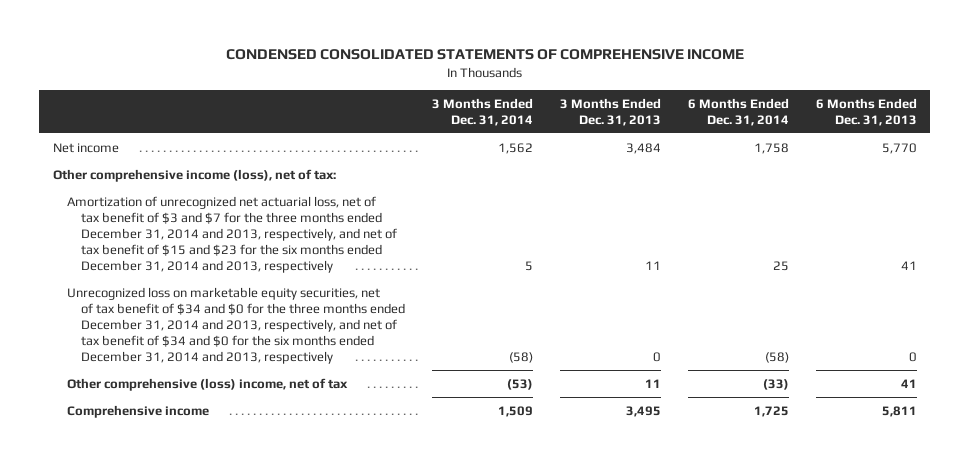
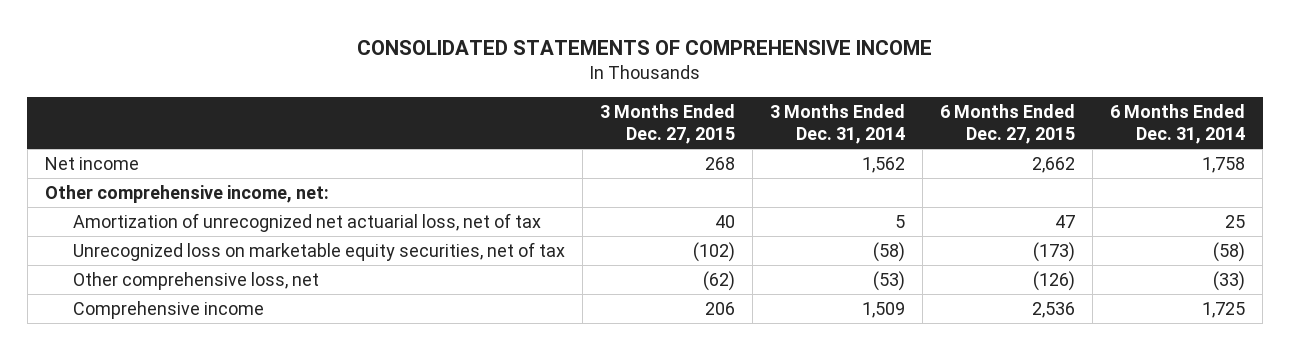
[225,49,744,61] CONDENSED CONSOLIDATED STATEMENTS OF COMPREHENSIVE INCOME -> [356,40,932,56] CONSOLIDATED STATEMENTS OF COMPREHENSIVE INCOME
[559,97,661,126] 3 Months Ended Dec. 31, 2013 -> none
[815,97,917,126] 6 Months Ended Dec. 31, 2013 -> none
none -> [600,104,736,144] 3 Months Ended Dec. 27, 2015
none -> [940,104,1076,144] 6 Months Ended Dec. 27, 2015
[52,168,336,182] Other comprehensive income (loss), net of tax: -> [44,184,329,203] Other comprehensive income, net:
[66,195,397,274] Amortization of unrecognized net actuarial loss, net of tax benefit of $3 and $7 for the three months ended December 31, 2014 and 2013, respectively, and net of tax benefit of $15 and $23 for the six months ended December 31, 2014 and 2013, respectively -> [73,212,542,232] Amortization of unrecognized net actuarial loss, net of tax
[66,286,405,365] Unrecognized loss on marketable equity securities, net of tax benefit of $34 and $0 for the three months ended December 31, 2014 and 2013, respectively, and net of tax benefit of $34 and $0 for the six months ended December 31, 2014 and 2013, respectively -> [73,241,566,261] Unrecognized loss on marketable equity securities, net of tax
[66,377,348,391] Other comprehensive (loss) income, net of tax -> [73,271,320,290] Other comprehensive loss, net

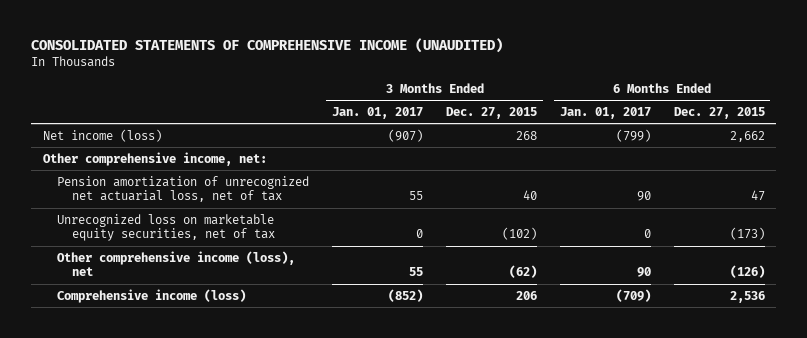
[356,40,932,56] CONSOLIDATED STATEMENTS OF COMPREHENSIVE INCOME -> [31,37,504,53] CONSOLIDATED STATEMENTS OF COMPREHENSIVE INCOME (UNAUDITED)
[770,104,906,144] 3 Months Ended Dec. 31, 2014 -> none
[1110,104,1246,144] 6 Months Ended Dec. 31, 2014 -> none
none -> [332,107,424,120] Jan. 01, 2017
none -> [559,107,651,120] Jan. 01, 2017
[44,156,139,170] Net income -> [42,128,162,142] Net income (loss)
[73,212,542,232] Amortization of unrecognized net actuarial loss, net of tax -> [57,175,310,203] Pension amortization of unrecognized net actuarial loss, net of tax
[73,271,320,290] Other comprehensive loss, net -> [57,250,296,277] Other comprehensive income (loss), net
[73,300,265,319] Comprehensive income -> [57,288,247,303] Comprehensive income (loss)

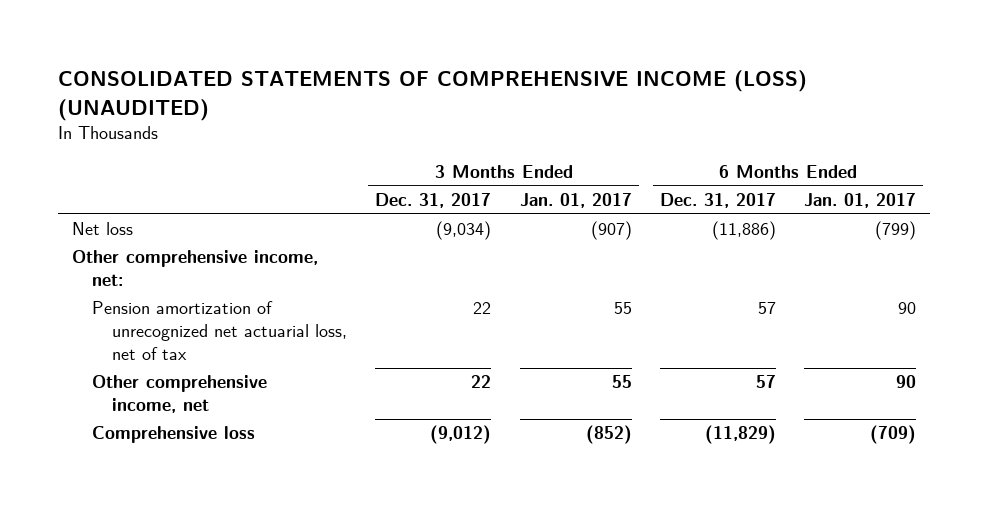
[31,37,504,53] CONSOLIDATED STATEMENTS OF COMPREHENSIVE INCOME (UNAUDITED) -> [58,70,808,121] CONSOLIDATED STATEMENTS OF COMPREHENSIVE INCOME (LOSS) (UNAUDITED)
[445,107,537,120] Dec. 27, 2015 -> none
[673,107,765,120] Dec. 27, 2015 -> none
none -> [375,193,492,209] Dec. 31, 2017
none -> [660,193,777,209] Dec. 31, 2017
[42,128,162,142] Net income (loss) -> [72,222,134,236] Net loss
[57,213,275,242] Unrecognized loss on marketable equity securities, net of tax -> none
[57,250,296,277] Other comprehensive income (loss), net -> [92,375,268,414] Other comprehensive income, net
[57,288,247,303] Comprehensive income (loss) -> [92,426,256,444] Comprehensive loss

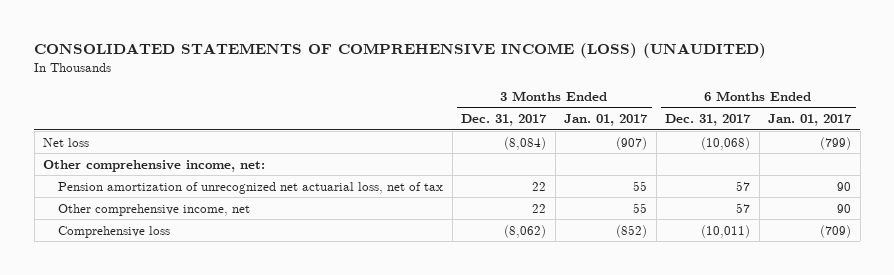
[436,221,492,241] (9,034) -> [504,136,547,150] (8,084)
[712,221,777,241] (11,886) -> [701,136,751,150] (10,068)
[430,425,492,445] (9,012) -> [504,224,547,238] (8,062)
[705,425,777,445] (11,829) -> [701,224,751,238] (10,011)

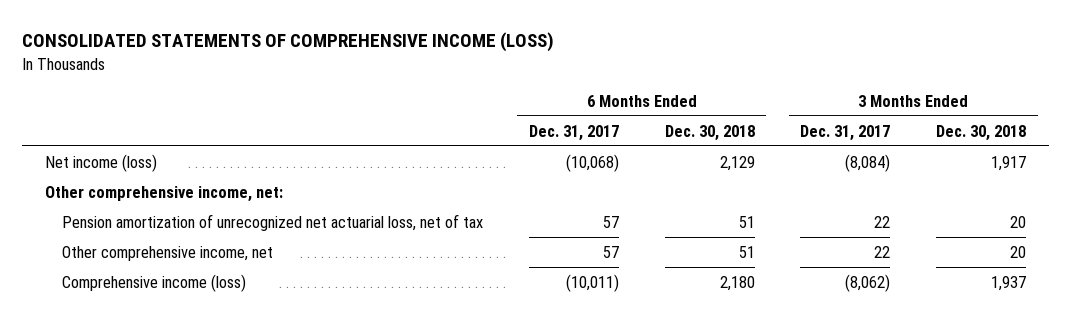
[34,43,767,59] CONSOLIDATED STATEMENTS OF COMPREHENSIVE INCOME (LOSS) (UNAUDITED) -> [21,32,554,53] CONSOLIDATED STATEMENTS OF COMPREHENSIVE INCOME (LOSS)
[564,114,649,127] Jan. 01, 2017 -> none
[768,114,853,127] Jan. 01, 2017 -> none
none -> [664,124,755,141] Dec. 30, 2018
none -> [936,124,1027,141] Dec. 30, 2018
[43,137,90,147] Net loss -> [44,153,157,172] Net income (loss)
[58,225,171,238] Comprehensive loss -> [61,273,246,292] Comprehensive income (loss)

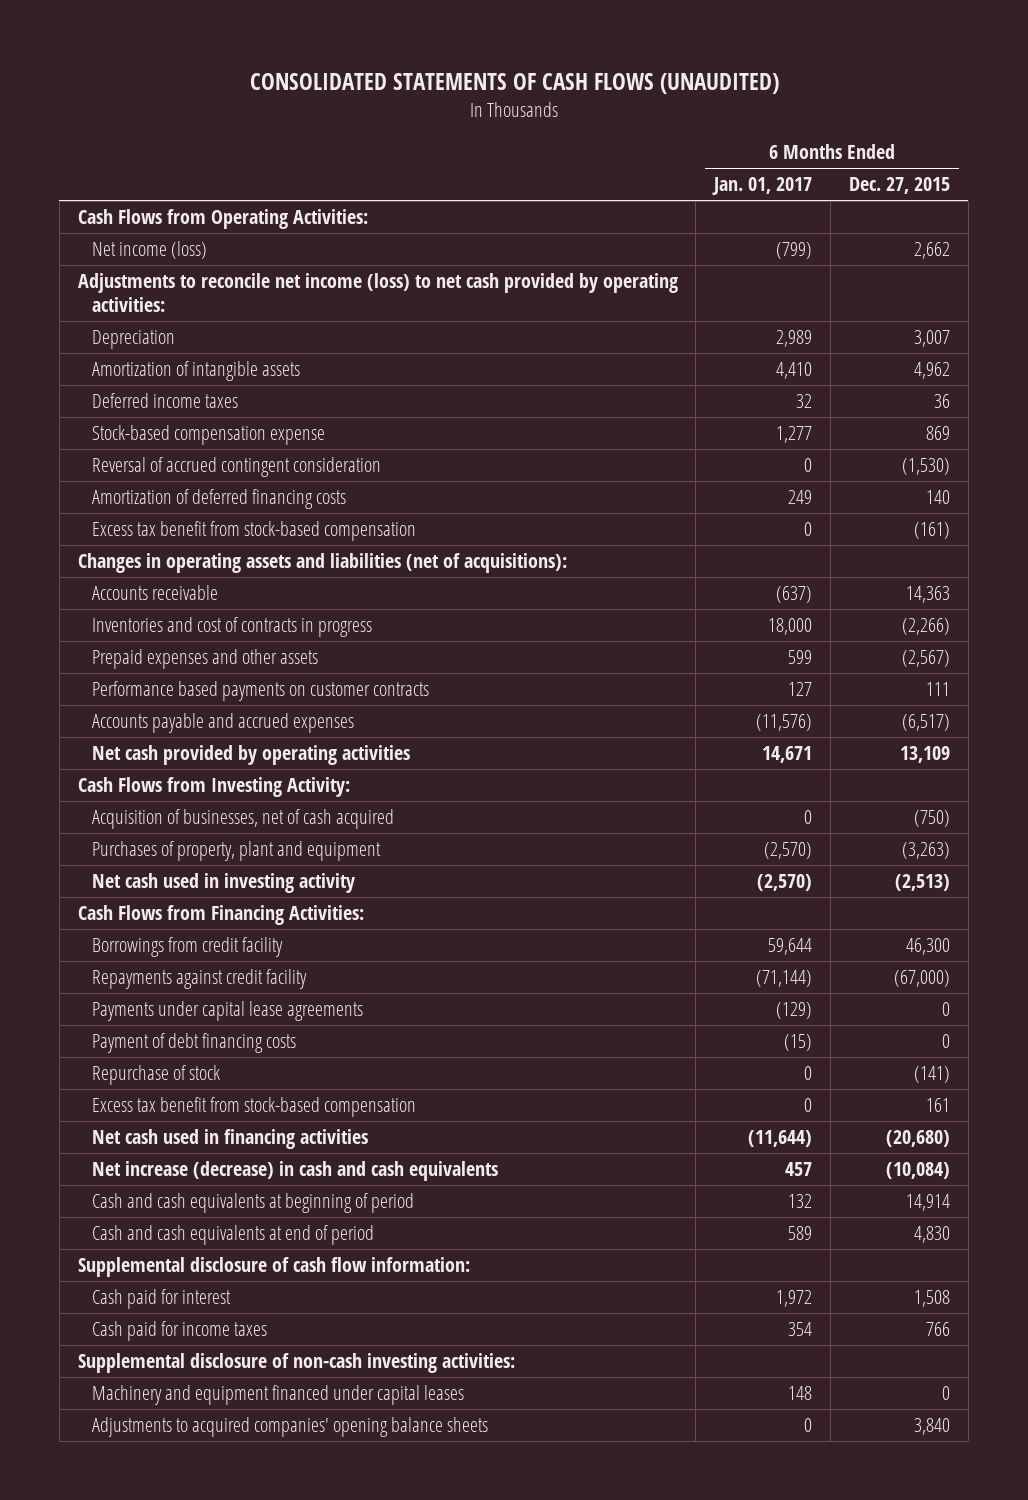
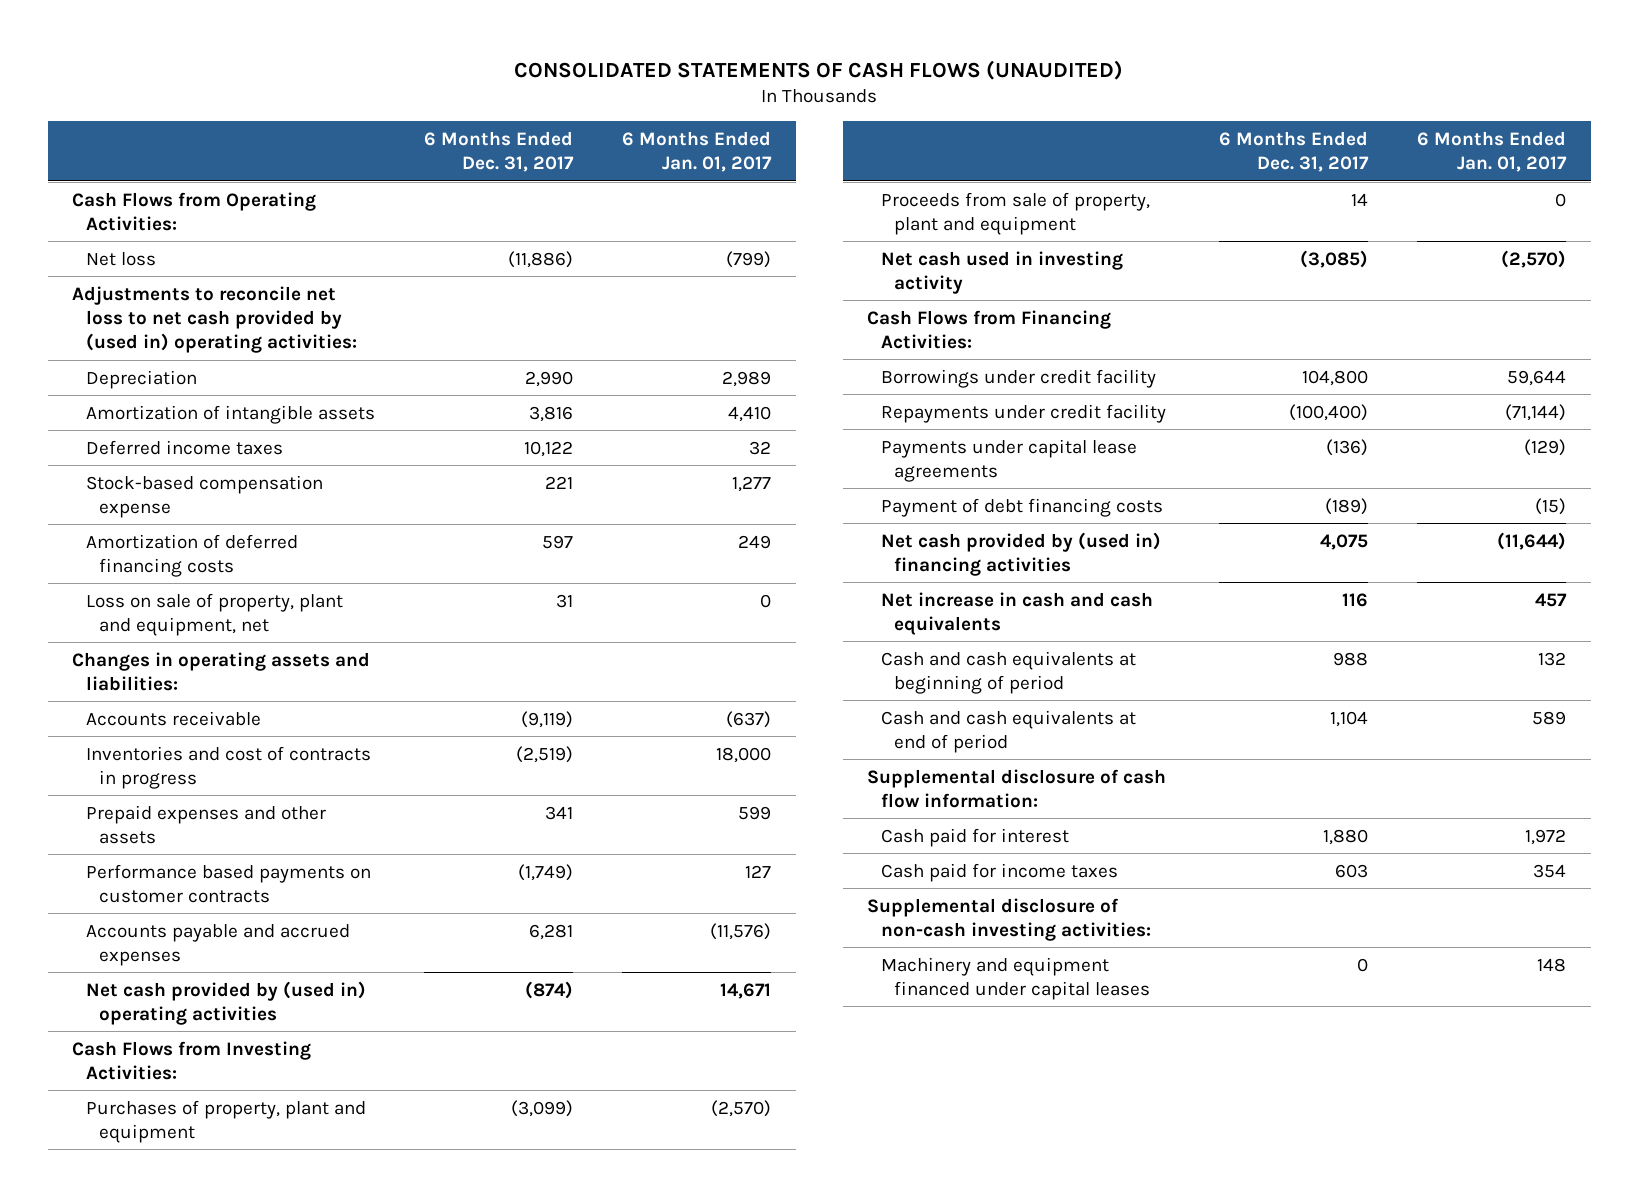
[848,177,950,195] Dec. 27, 2015 -> none
none -> [423,130,574,172] 6 Months Ended Dec. 31, 2017
[91,240,207,259] Net income (loss) -> [85,251,156,266] Net loss
[77,272,678,313] Adjustments to reconcile net income (loss) to net cash provided by operating activities: -> [72,285,357,354] Adjustments to reconcile net loss to net cash provided by (used in) operating activities:
[91,456,381,477] Reversal of accrued contingent consideration -> none
[91,520,416,541] Excess tax benefit from stock-based compensation -> none
none -> [85,592,343,636] Loss on sale of property, plant and equipment, net
[77,552,567,573] Changes in operating assets and liabilities (net of acquisitions): -> [72,651,371,691] Changes in operating assets and liabilities:
[91,808,394,829] Acquisition of businesses, net of cash acquired -> none
[91,744,410,765] Net cash provided by operating activities -> [85,980,366,1025] Net cash provided by (used in) operating activities
[77,776,350,797] Cash Flows from Investing Activity: -> [72,1040,312,1080] Cash Flows from Investing Activities:
none -> [880,191,1150,235] Proceeds from sale of property, plant and equipment
[91,936,283,957] Borrowings from credit facility -> [880,368,1156,388] Borrowings under credit facility
[91,968,307,989] Repayments against credit facility -> [880,403,1166,423] Repayments under credit facility
[91,1064,220,1085] Repurchase of stock -> none
[91,1096,416,1117] Excess tax benefit from stock-based compensation -> none
[91,1128,368,1149] Net cash used in financing activities -> [880,531,1161,576] Net cash provided by (used in) financing activities
[91,1160,498,1181] Net increase (decrease) in cash and cash equivalents -> [880,591,1153,635] Net increase in cash and cash equivalents
[91,1416,488,1437] Adjustments to acquired companies' opening balance sheets -> none

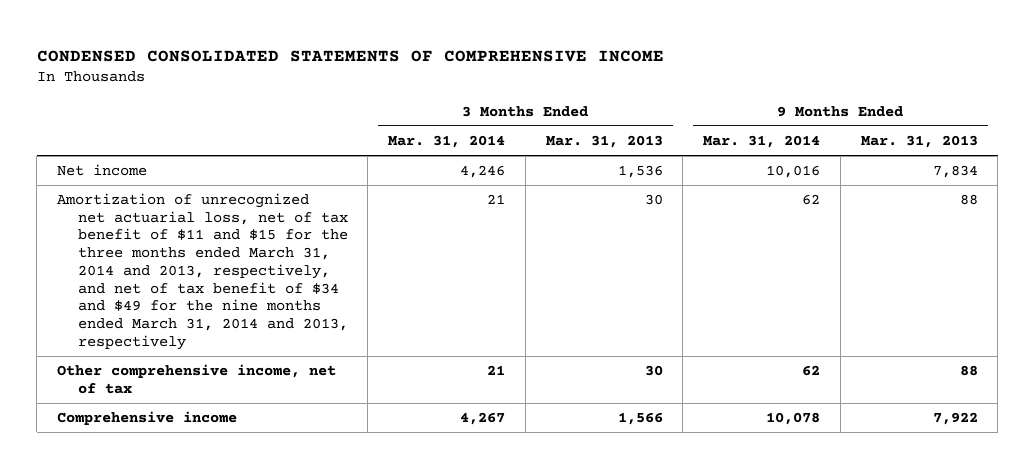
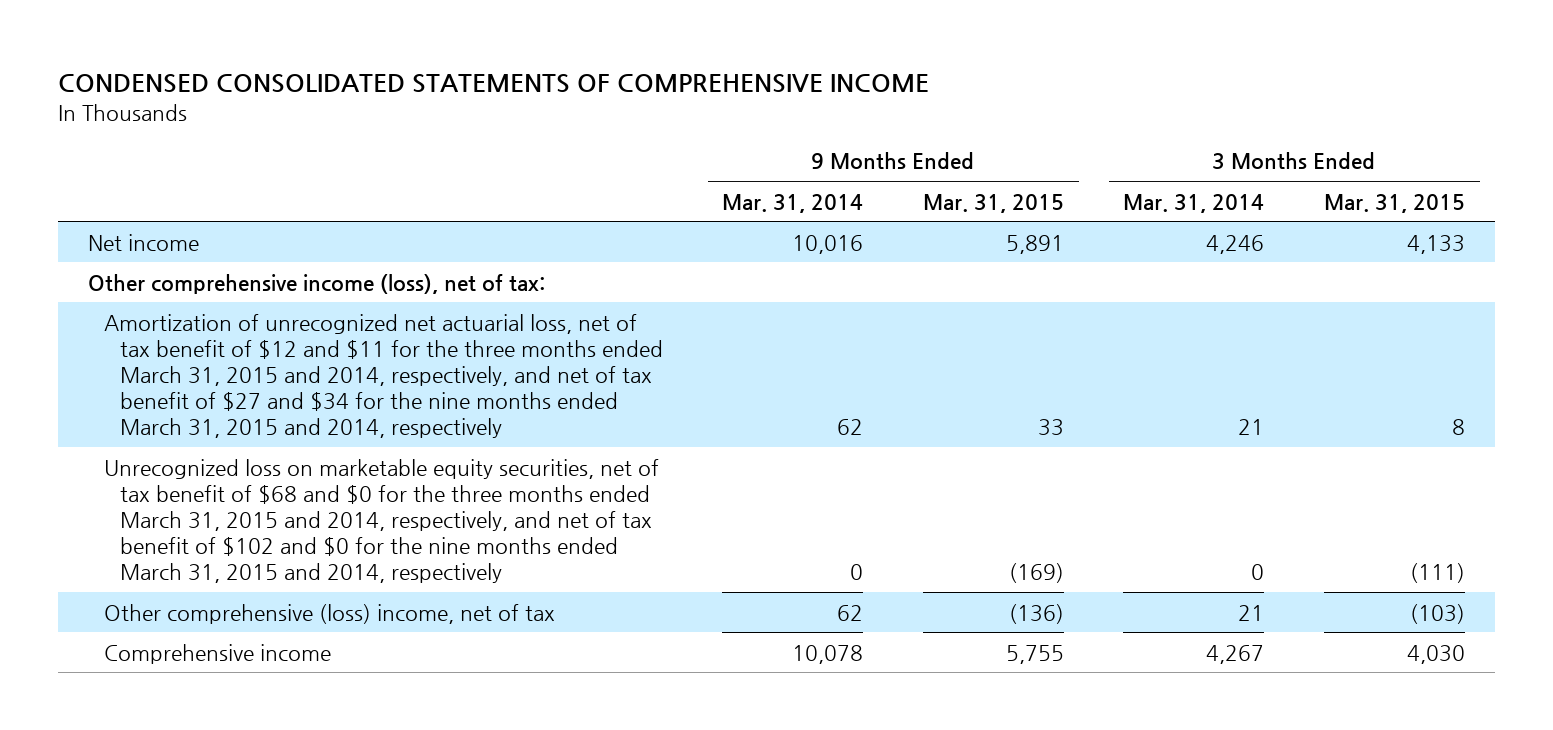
[545,135,663,149] Mar. 31, 2013 -> none
[860,135,978,149] Mar. 31, 2013 -> none
none -> [922,193,1064,213] Mar. 31, 2015
none -> [1324,193,1466,213] Mar. 31, 2015
none -> [87,273,545,294] Other comprehensive income (loss), net of tax:
[57,193,348,350] Amortization of unrecognized net actuarial loss, net of tax benefit of $11 and $15 for the three months ended March 31, 2014 and 2013, respectively, and net of tax benefit of $34 and $49 for the nine months ended March 31, 2014 and 2013, respectively -> [103,313,663,438] Amortization of unrecognized net actuarial loss, net of tax benefit of $12 and $11 for the three months ended March 31, 2015 and 2014, respectively, and net of tax benefit of $27 and $34 for the nine months ended March 31, 2015 and 2014, respectively
none -> [103,458,659,583] Unrecognized loss on marketable equity securities, net of tax benefit of $68 and $0 for the three months ended March 31, 2015 and 2014, respectively, and net of tax benefit of $102 and $0 for the nine months ended March 31, 2015 and 2014, respectively
[57,364,337,394] Other comprehensive income, net of tax -> [103,603,555,624] Other comprehensive (loss) income, net of tax

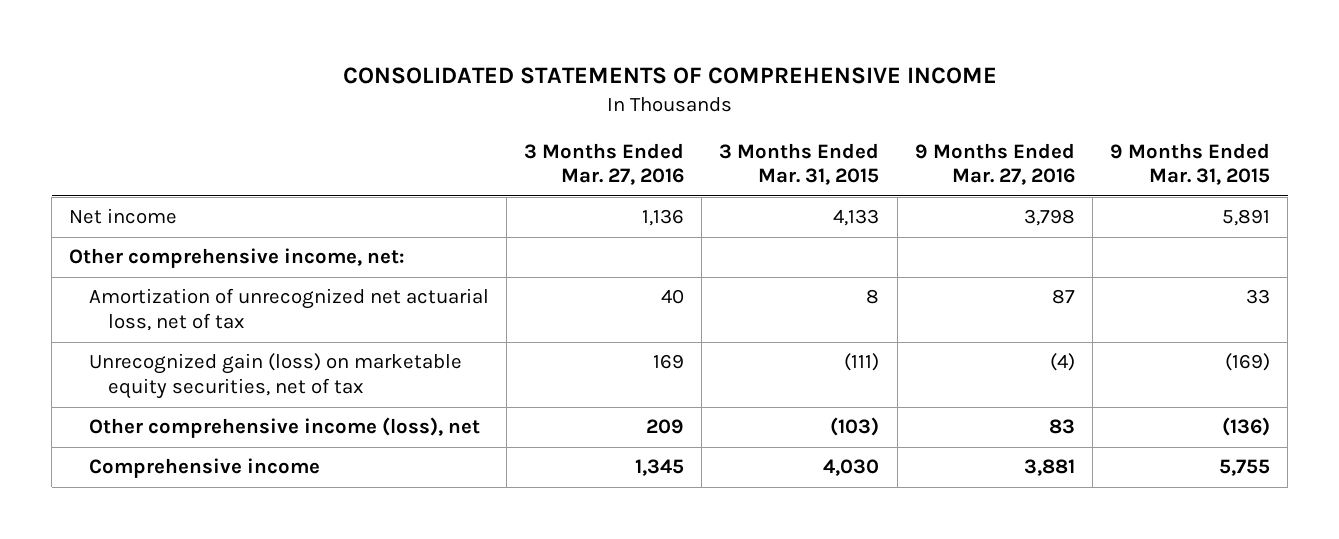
[58,74,930,94] CONDENSED CONSOLIDATED STATEMENTS OF COMPREHENSIVE INCOME -> [342,67,997,85] CONSOLIDATED STATEMENTS OF COMPREHENSIVE INCOME
[722,193,864,213] Mar. 31, 2014 -> none
[1123,193,1265,213] Mar. 31, 2014 -> none
none -> [524,142,685,186] 3 Months Ended Mar. 27, 2016
none -> [914,142,1075,186] 9 Months Ended Mar. 27, 2016
[87,273,545,294] Other comprehensive income (loss), net of tax: -> [69,248,406,269] Other comprehensive income, net:
[103,313,663,438] Amortization of unrecognized net actuarial loss, net of tax benefit of $12 and $11 for the three months ended March 31, 2015 and 2014, respectively, and net of tax benefit of $27 and $34 for the nine months ended March 31, 2015 and 2014, respectively -> [88,288,489,331] Amortization of unrecognized net actuarial loss, net of tax
[103,458,659,583] Unrecognized loss on marketable equity securities, net of tax benefit of $68 and $0 for the three months ended March 31, 2015 and 2014, respectively, and net of tax benefit of $102 and $0 for the nine months ended March 31, 2015 and 2014, respectively -> [88,353,462,399] Unrecognized gain (loss) on marketable equity securities, net of tax
[103,603,555,624] Other comprehensive (loss) income, net of tax -> [88,417,480,439] Other comprehensive income (loss), net

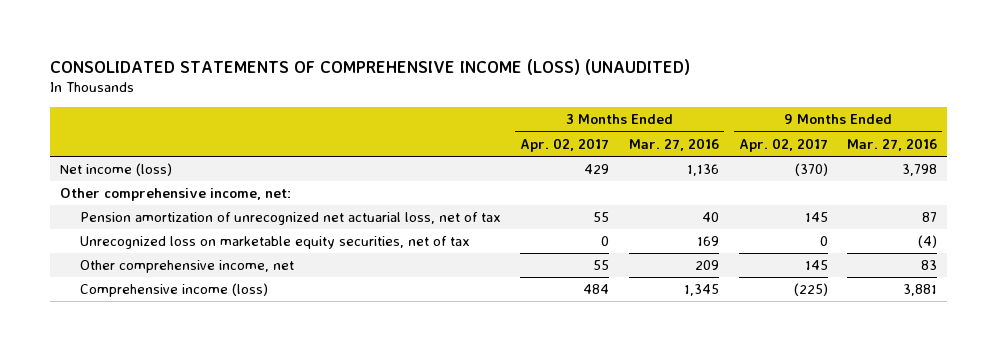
[342,67,997,85] CONSOLIDATED STATEMENTS OF COMPREHENSIVE INCOME -> [49,58,690,75] CONSOLIDATED STATEMENTS OF COMPREHENSIVE INCOME (LOSS) (UNAUDITED)
[719,142,880,186] 3 Months Ended Mar. 31, 2015 -> none
[1109,142,1270,186] 9 Months Ended Mar. 31, 2015 -> none
none -> [520,137,610,152] Apr. 02, 2017
none -> [738,137,828,152] Apr. 02, 2017
[69,208,178,225] Net income -> [59,163,172,177] Net income (loss)
[88,288,489,331] Amortization of unrecognized net actuarial loss, net of tax -> [79,212,501,226] Pension amortization of unrecognized net actuarial loss, net of tax
[88,353,462,399] Unrecognized gain (loss) on marketable equity securities, net of tax -> [79,236,470,250] Unrecognized loss on marketable equity securities, net of tax
[88,417,480,439] Other comprehensive income (loss), net -> [79,260,294,274] Other comprehensive income, net
[88,458,320,479] Comprehensive income -> [79,283,268,298] Comprehensive income (loss)

